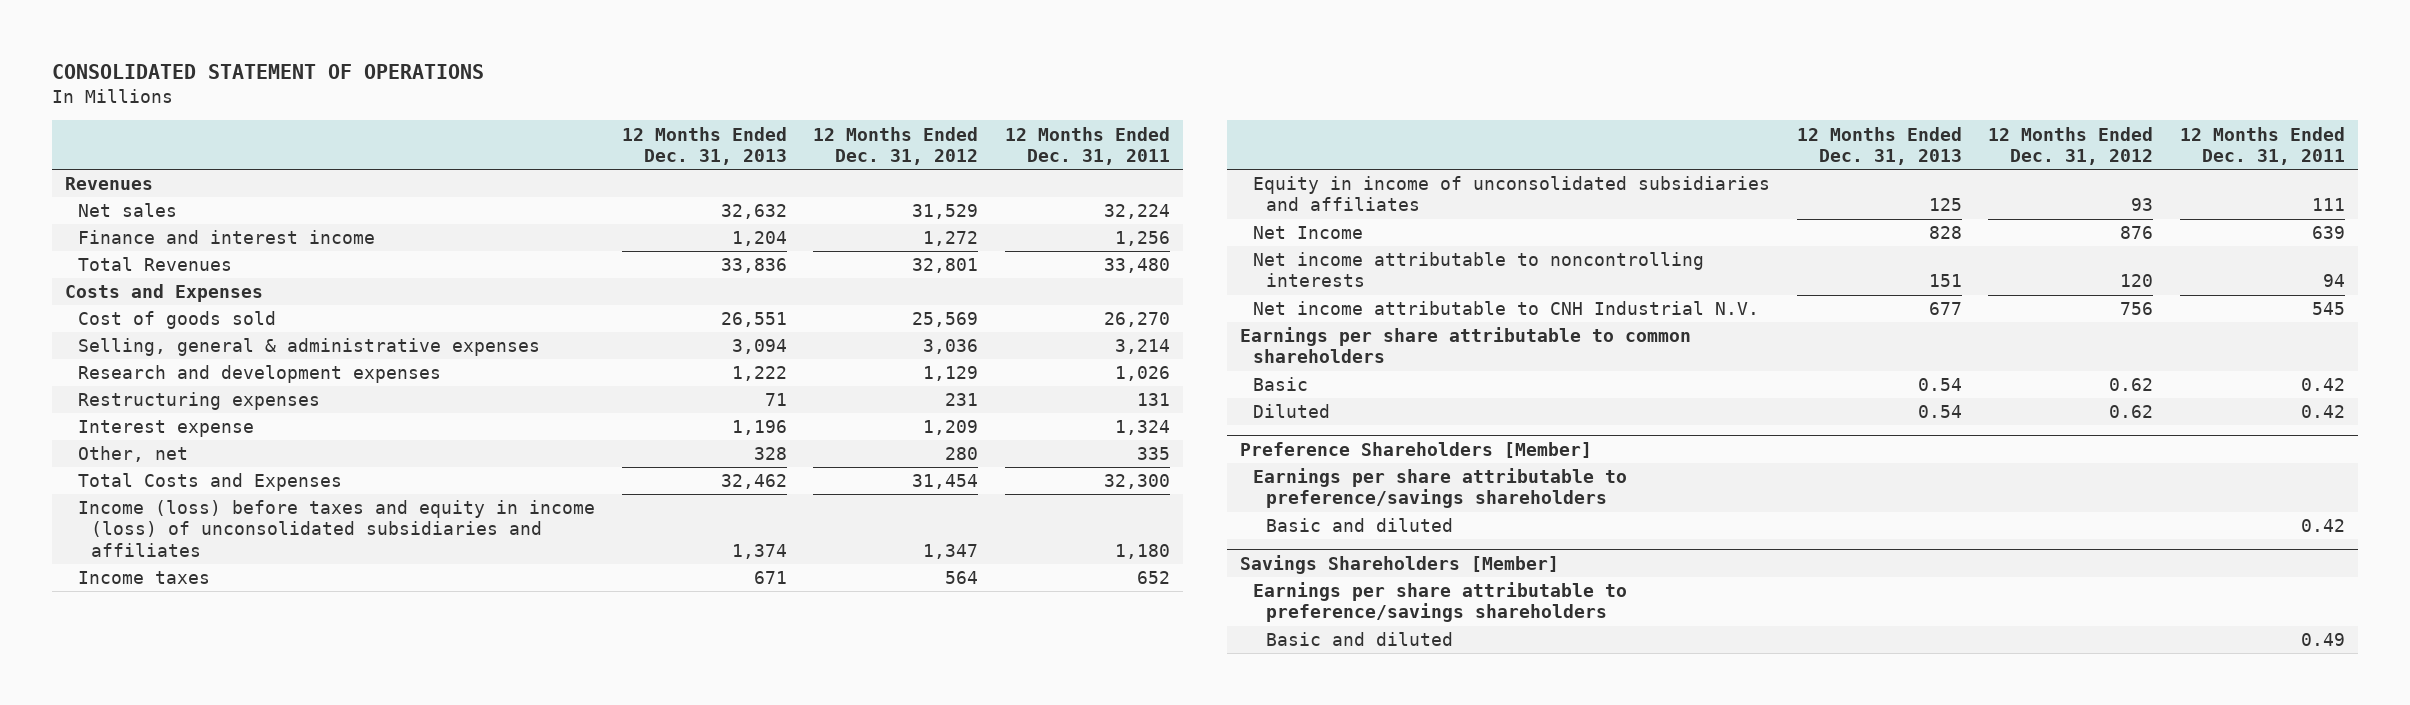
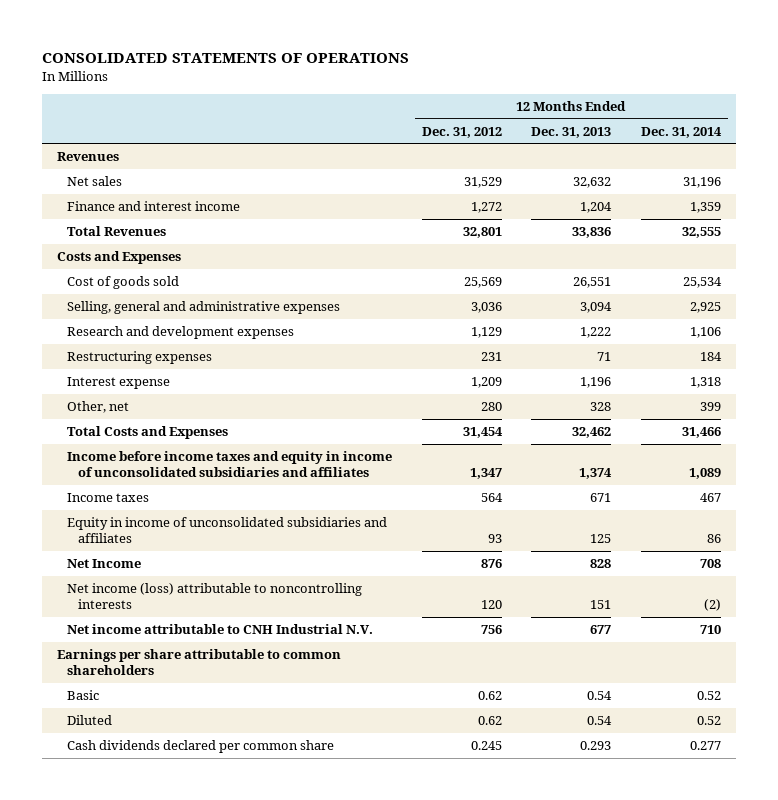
[52,64,485,80] CONSOLIDATED STATEMENT OF OPERATIONS -> [42,52,410,63] CONSOLIDATED STATEMENTS OF OPERATIONS
[1004,126,1170,165] 12 Months Ended Dec. 31, 2011 -> none
none -> [641,126,723,138] Dec. 31, 2014
[78,338,541,357] Selling, general & administrative expenses -> [67,301,341,315] Selling, general and administrative expenses
[78,500,596,557] Income (loss) before taxes and equity in income (loss) of unconsolidated subsidiaries and affiliates -> [67,451,393,478] Income before income taxes and equity in income of unconsolidated subsidiaries and affiliates
[1253,252,1705,288] Net income attributable to noncontrolling interests -> [67,583,363,610] Net income (loss) attributable to noncontrolling interests
[1240,441,1593,458] Preference Shareholders [Member] -> none
[1253,468,1628,509] Earnings per share attributable to preference/savings shareholders -> none
[1266,518,1454,533] Basic and diluted -> none
[1240,554,1560,574] Savings Shareholders [Member] -> none
[1253,582,1628,623] Earnings per share attributable to preference/savings shareholders -> none
[1266,632,1454,647] Basic and diluted -> none
none -> [67,740,335,754] Cash dividends declared per common share

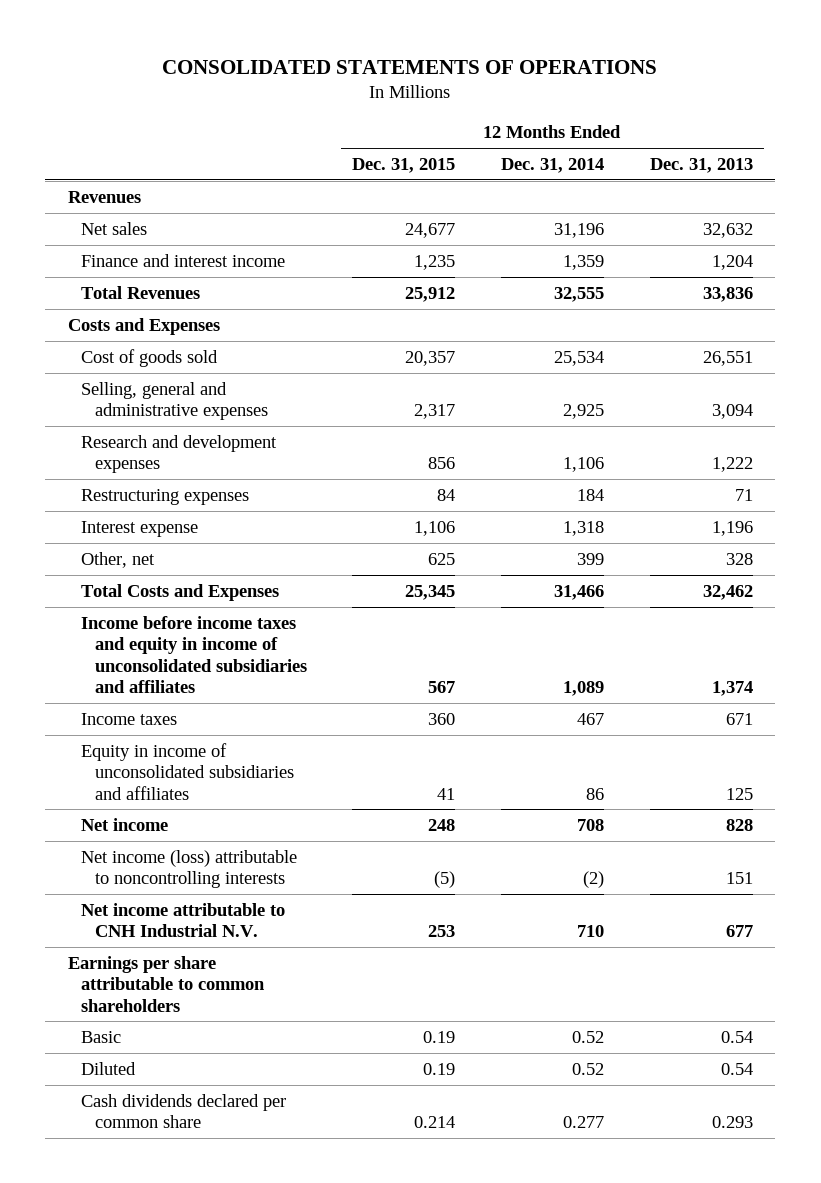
[421,126,502,138] Dec. 31, 2012 -> none
none -> [352,157,456,173] Dec. 31, 2015
[67,559,142,569] Net Income -> [81,817,169,831] Net income

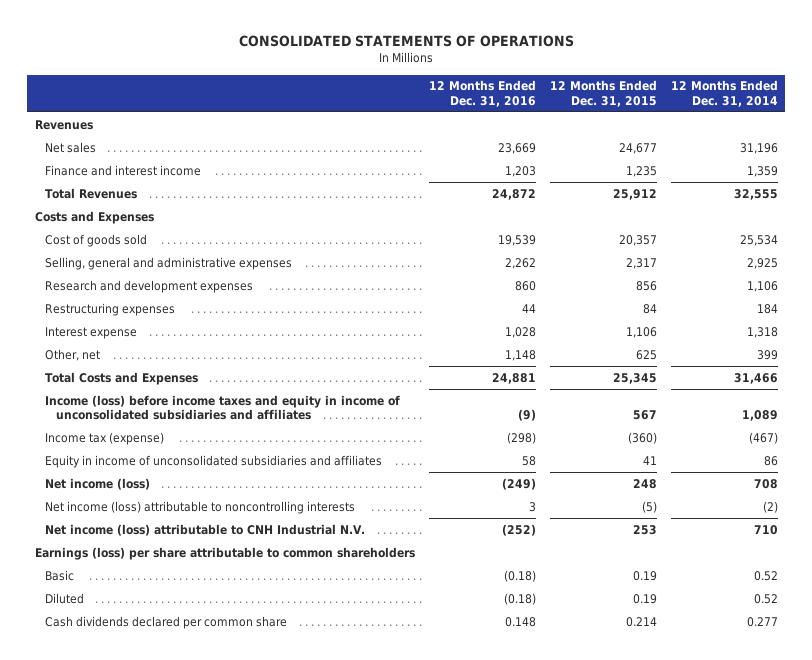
[649,157,753,173] Dec. 31, 2013 -> none
none -> [428,80,536,107] 12 Months Ended Dec. 31, 2016
[81,615,307,694] Income before income taxes and equity in income of unconsolidated subsidiaries and affiliates -> [45,394,401,421] Income (loss) before income taxes and equity in income of unconsolidated subsidiaries and affiliates
[81,712,178,725] Income taxes -> [45,431,165,445] Income tax (expense)
[428,712,456,725] 360 -> [627,431,657,444] (360)
[576,712,604,725] 467 -> [748,431,778,444] (467)
[81,817,169,831] Net income -> [45,477,151,490] Net income (loss)
[81,902,286,938] Net income attributable to CNH Industrial N.V. -> [45,523,366,536] Net income (loss) attributable to CNH Industrial N.V.
[68,955,266,1012] Earnings per share attributable to common shareholders -> [34,546,415,560] Earnings (loss) per share attributable to common shareholders

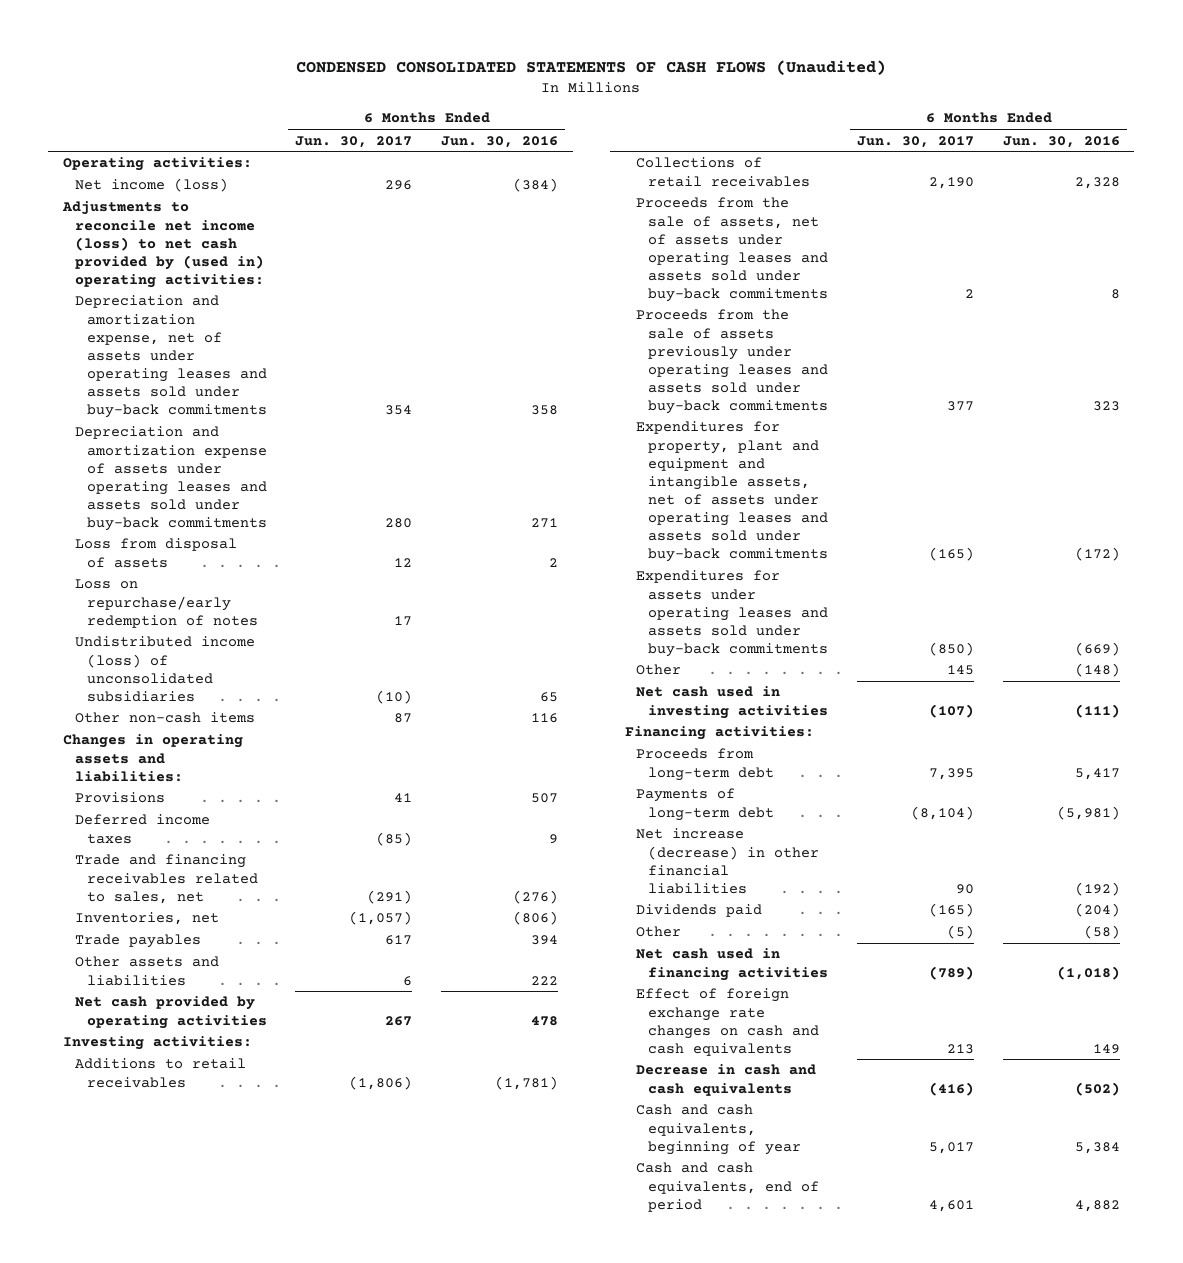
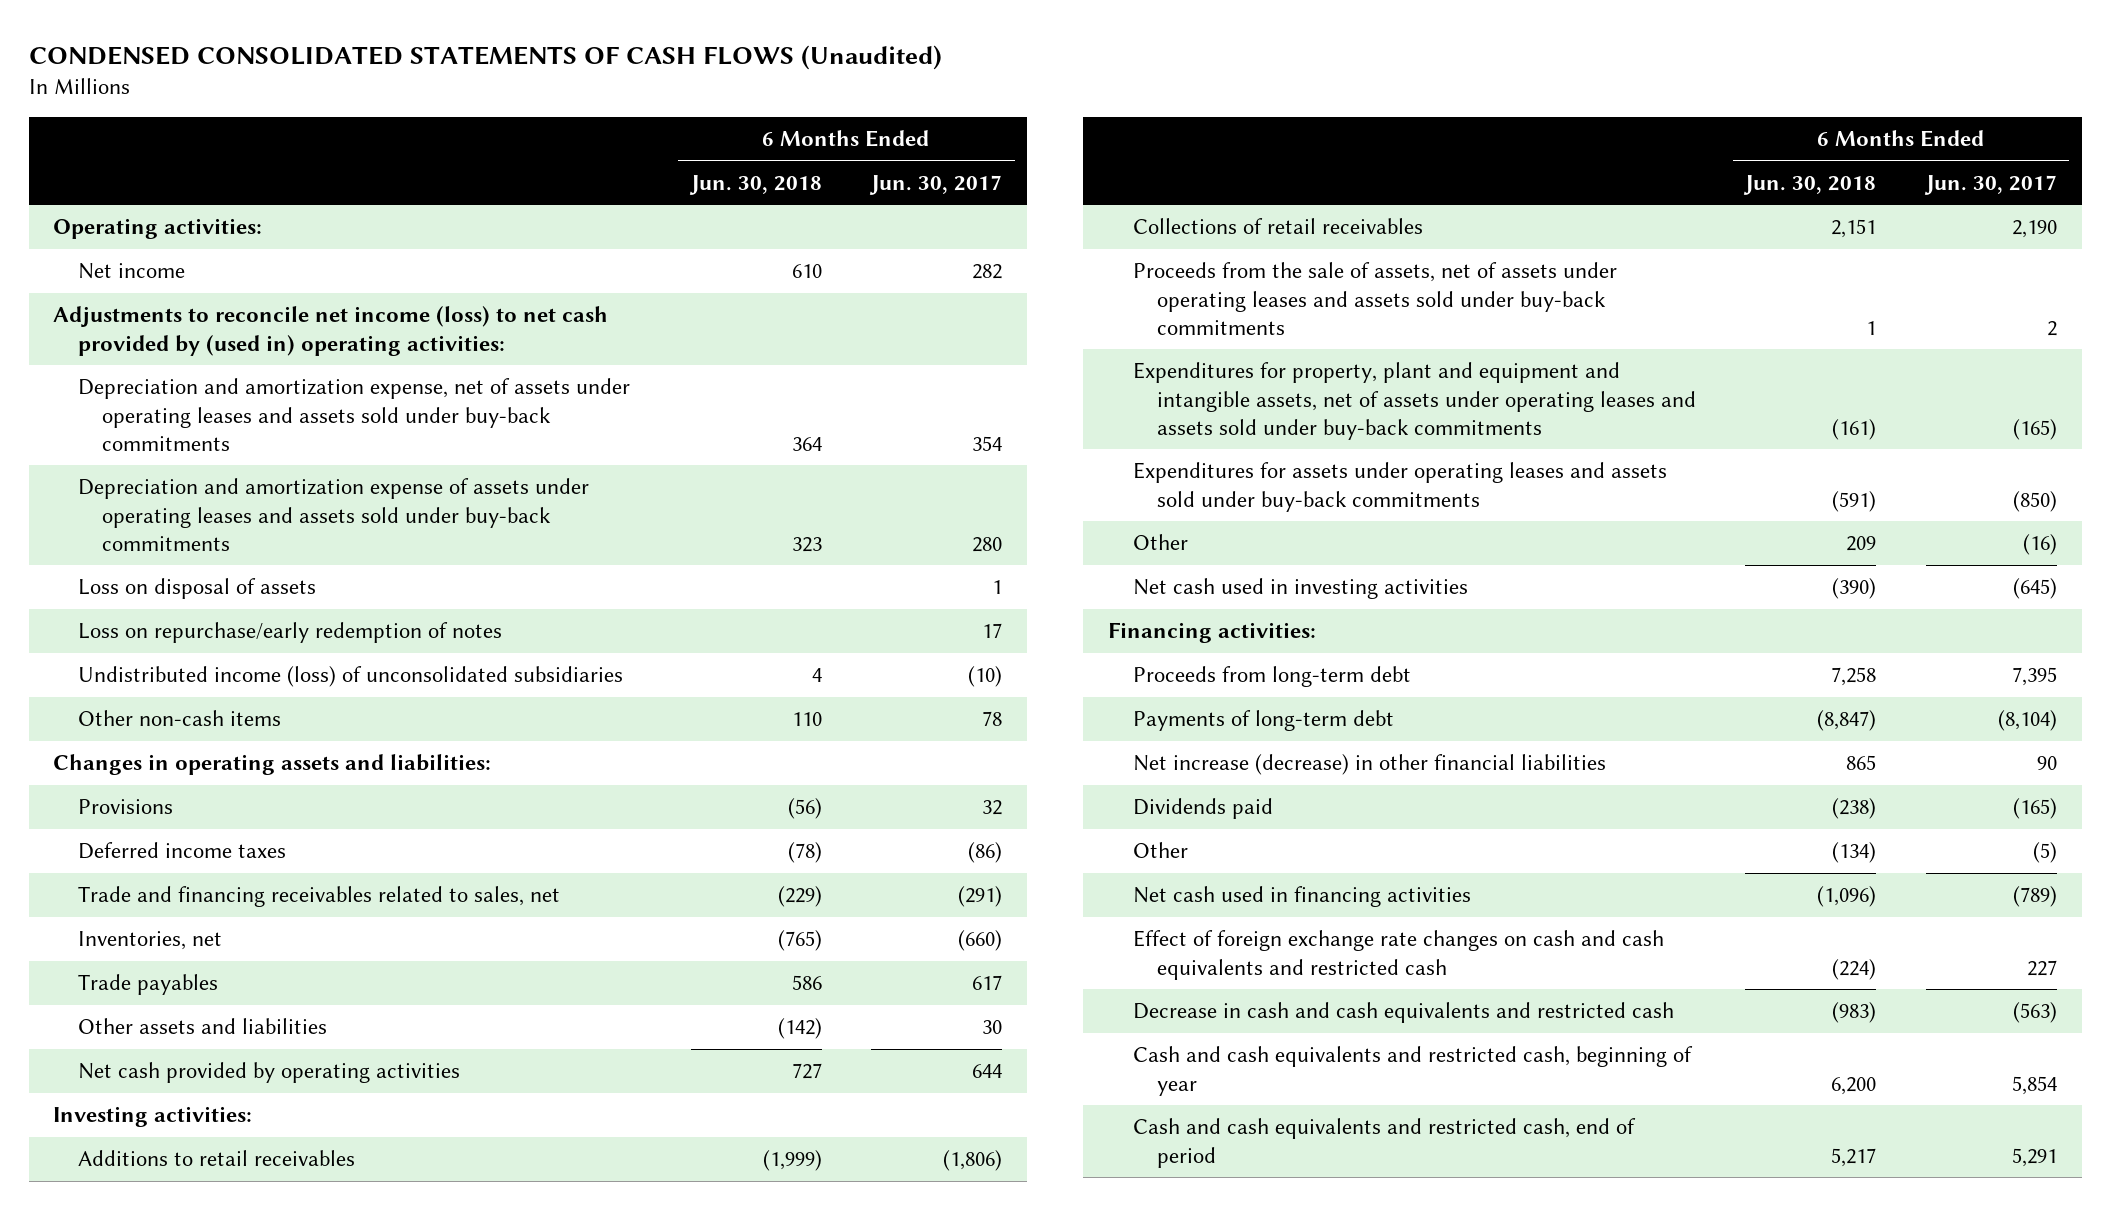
[441,135,559,148] Jun. 30, 2016 -> none
none -> [688,174,822,195] Jun. 30, 2018
[74,178,228,193] Net income (loss) -> [77,263,185,280] Net income
[385,180,413,191] 296 -> [972,264,1003,280] 282
[74,538,237,568] Loss from disposal of assets -> [77,578,316,600] Loss on disposal of assets
[394,557,413,567] 12 -> [992,580,1003,595] 1
[394,713,413,724] 87 -> [982,711,1003,727] 78
[394,793,413,803] 41 -> [982,800,1003,816] 32
[376,831,413,846] (85) -> [968,842,1003,864] (86)
[349,911,413,926] (1,057) -> [958,930,1003,952] (660)
[403,975,413,986] 6 -> [982,1020,1003,1035] 30
[385,1015,413,1026] 267 -> [972,1064,1003,1079] 644
[636,309,829,414] Proceeds from the sale of assets previously under operating leases and assets sold under buy-back commitments -> none
[947,665,975,676] 145 -> [2023,534,2058,556] (16)
[929,703,975,718] (107) -> [2013,578,2058,600] (645)
[636,988,820,1056] Effect of foreign exchange rate changes on cash and cash equivalents -> [1132,930,1664,980] Effect of foreign exchange rate changes on cash and cash equivalents and restricted cash
[947,1043,975,1054] 213 -> [2027,959,2058,976] 227
[636,1064,817,1096] Decrease in cash and cash equivalents -> [1132,1002,1674,1024] Decrease in cash and cash equivalents and restricted cash
[929,1081,975,1096] (416) -> [2013,1002,2058,1024] (563)
[636,1104,802,1155] Cash and cash equivalents, beginning of year -> [1132,1046,1693,1096] Cash and cash equivalents and restricted cash, beginning of year
[929,1141,975,1154] 5,017 -> [2012,1075,2058,1095] 5,854
[636,1162,820,1212] Cash and cash equivalents, end of period -> [1132,1118,1636,1168] Cash and cash equivalents and restricted cash, end of period
[929,1199,975,1212] 4,601 -> [2012,1147,2058,1167] 5,291

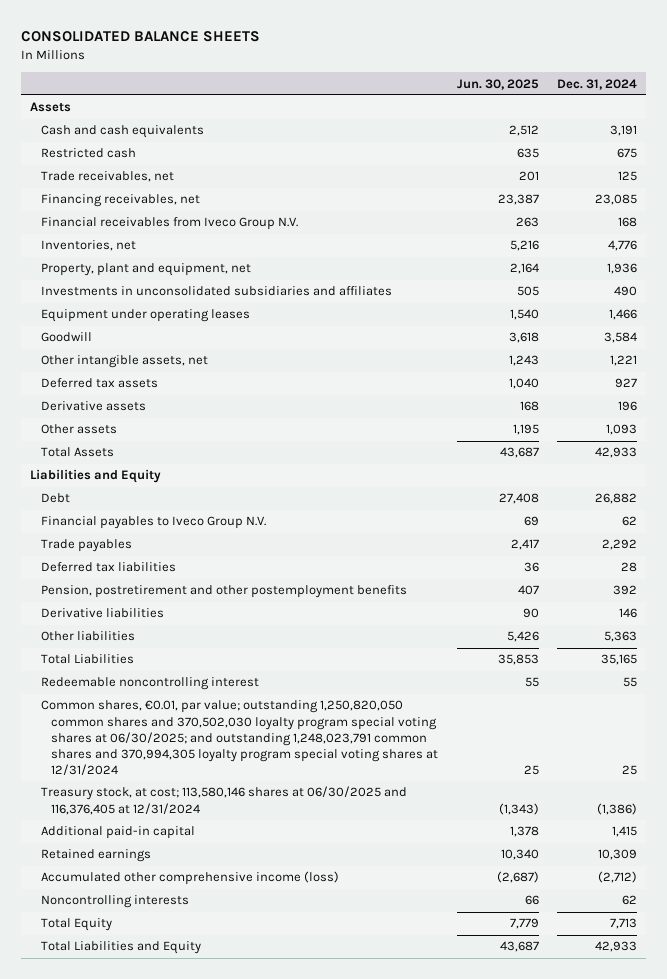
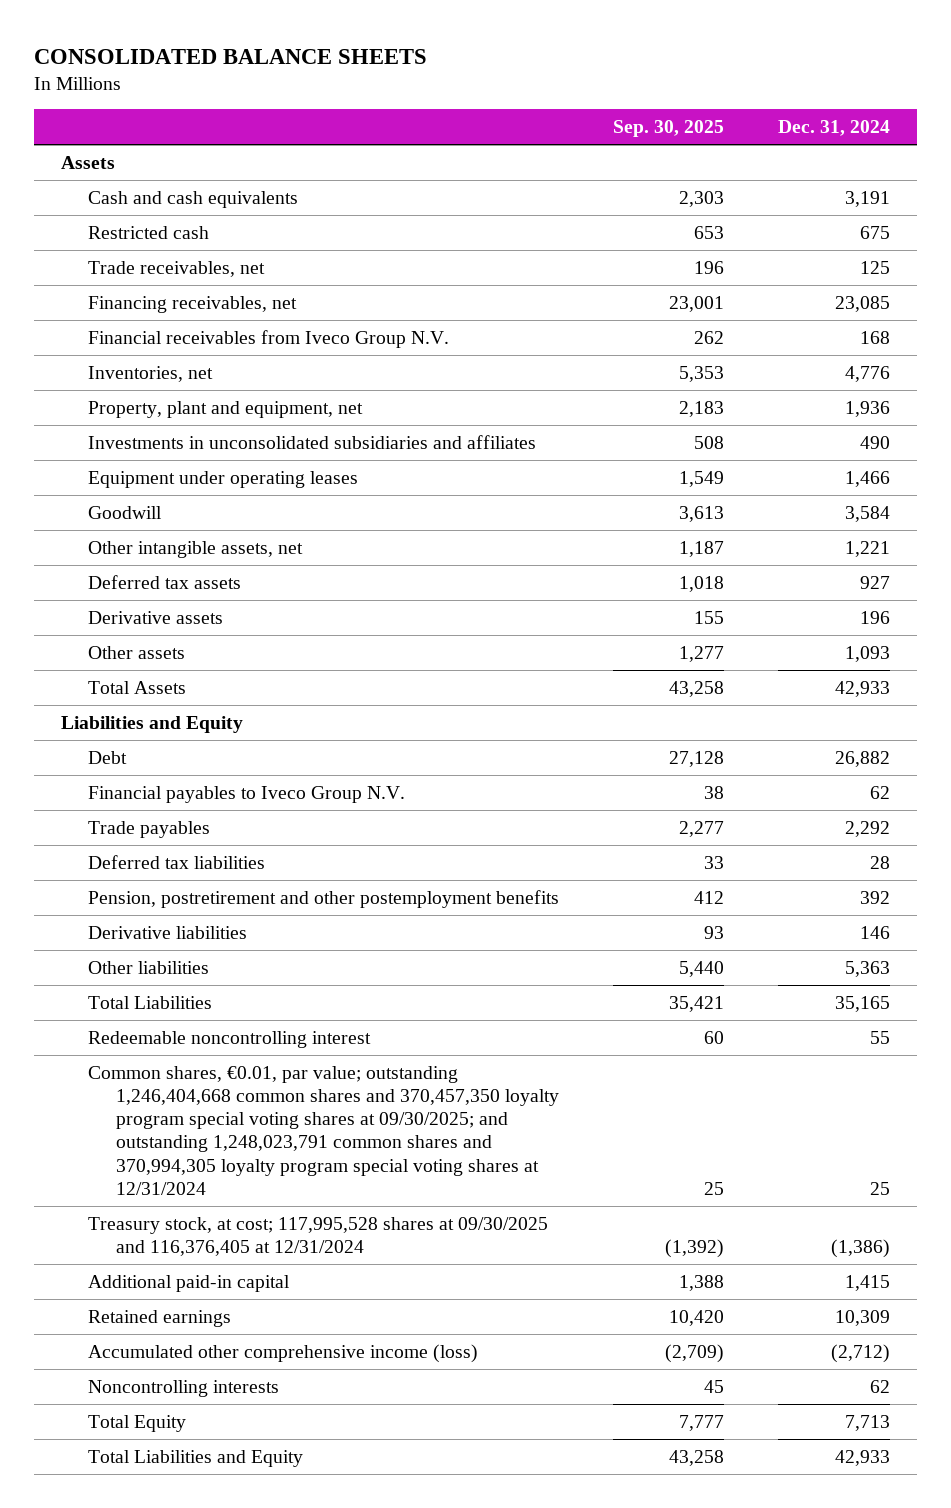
[456,78,539,90] Jun. 30, 2025 -> none
none -> [613,120,725,138] Sep. 30, 2025
[40,700,439,775] Common shares, €0.01, par value; outstanding 1,250,820,050 common shares and 370,502,030 loyalty program special voting shares at 06/30/2025; and outstanding 1,248,023,791 common shares and 370,994,305 loyalty program special voting shares at 12/31/2024 -> [88,1065,560,1195] Common shares, €0.01, par value; outstanding 1,246,404,668 common shares and 370,457,350 loyalty program special voting shares at 09/30/2025; and outstanding 1,248,023,791 common shares and 370,994,305 loyalty program special voting shares at 12/31/2024
[40,786,407,815] Treasury stock, at cost; 113,580,146 shares at 06/30/2025 and 116,376,405 at 12/31/2024 -> [88,1216,549,1256] Treasury stock, at cost; 117,995,528 shares at 09/30/2025 and 116,376,405 at 12/31/2024

